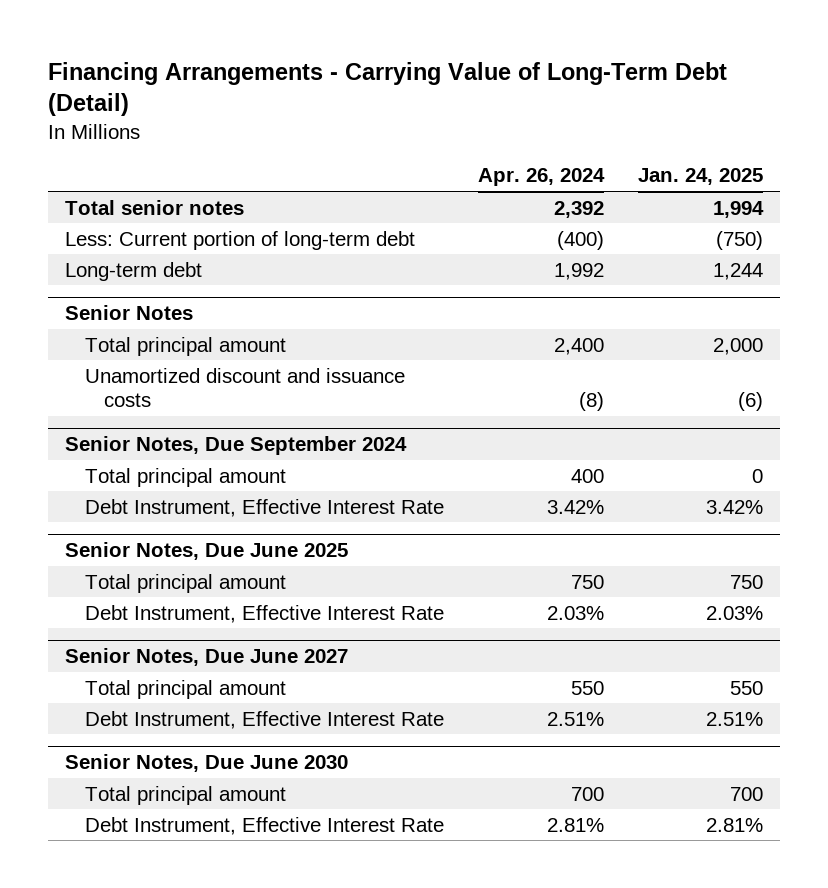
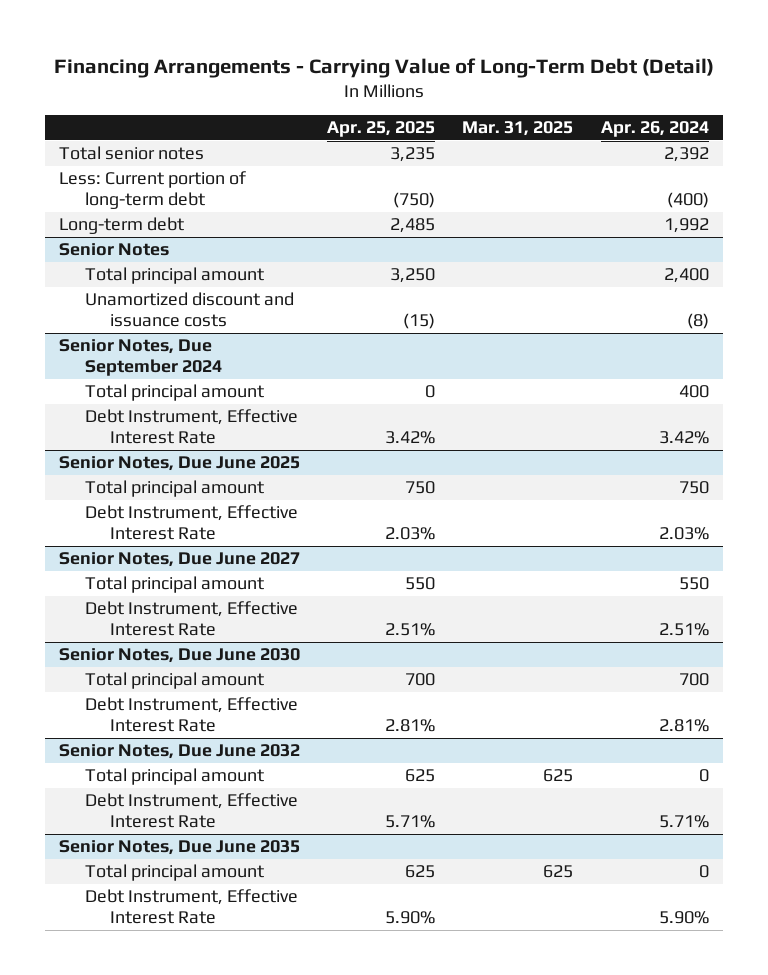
[637,168,763,186] Jan. 24, 2025 -> none
none -> [327,121,436,138] Apr. 25, 2025
none -> [462,121,574,137] Mar. 31, 2025
none -> [58,744,300,760] Senior Notes, Due June 2032
none -> [84,768,264,786] Total principal amount
none -> [84,793,298,828] Debt Instrument, Effective Interest Rate
none -> [58,840,300,856] Senior Notes, Due June 2035
none -> [84,864,264,882] Total principal amount
none -> [84,889,298,924] Debt Instrument, Effective Interest Rate

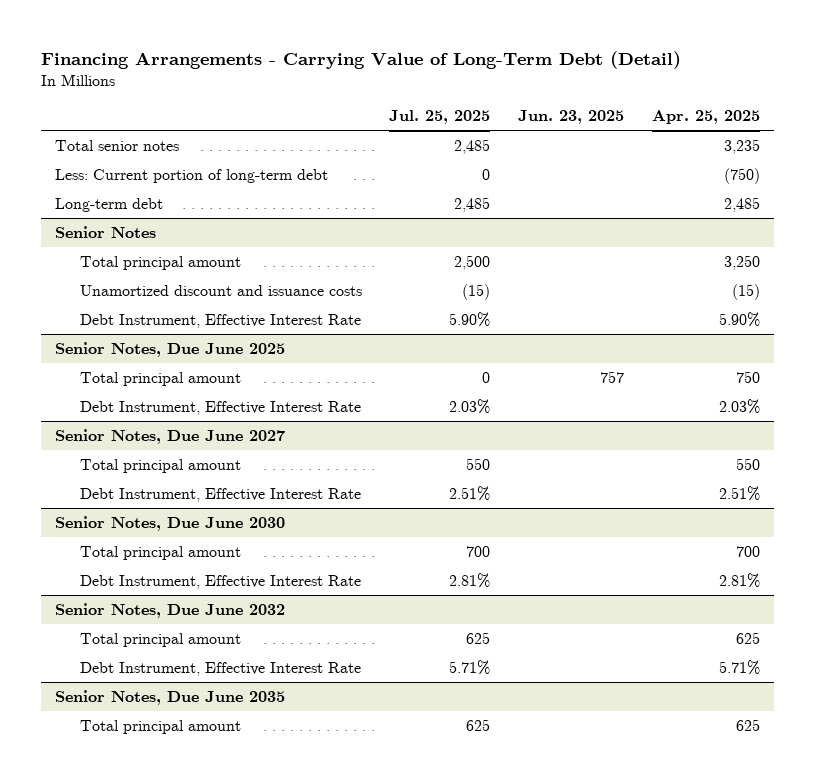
[462,121,574,137] Mar. 31, 2025 -> none
[600,121,709,138] Apr. 26, 2024 -> none
none -> [389,110,491,125] Jul. 25, 2025
none -> [518,110,625,125] Jun. 23, 2025
[58,339,222,376] Senior Notes, Due September 2024 -> none
[84,384,264,402] Total principal amount -> none
[385,430,436,444] 3.42% -> [718,311,760,327] 5.90%
[84,889,298,924] Debt Instrument, Effective Interest Rate -> none

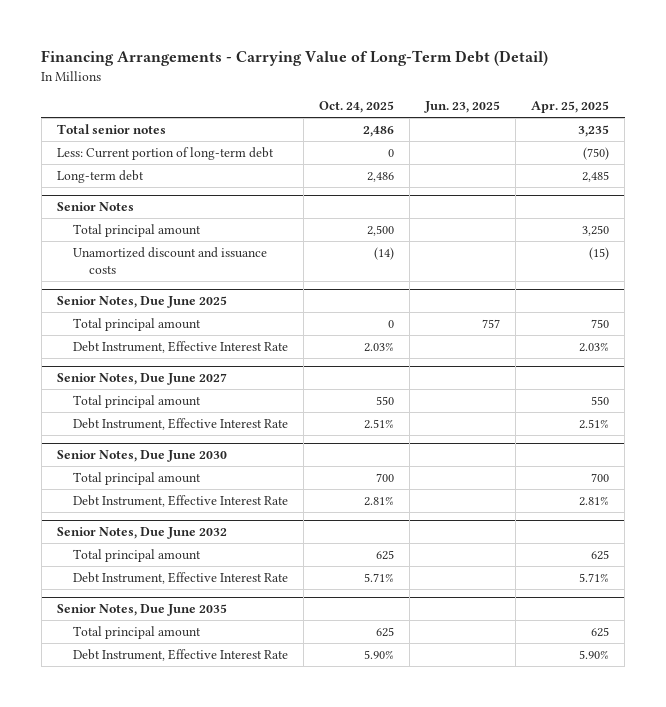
[389,110,491,125] Jul. 25, 2025 -> none
none -> [318,101,394,114] Oct. 24, 2025
[79,313,361,328] Debt Instrument, Effective Interest Rate -> none
none -> [72,648,288,661] Debt Instrument, Effective Interest Rate

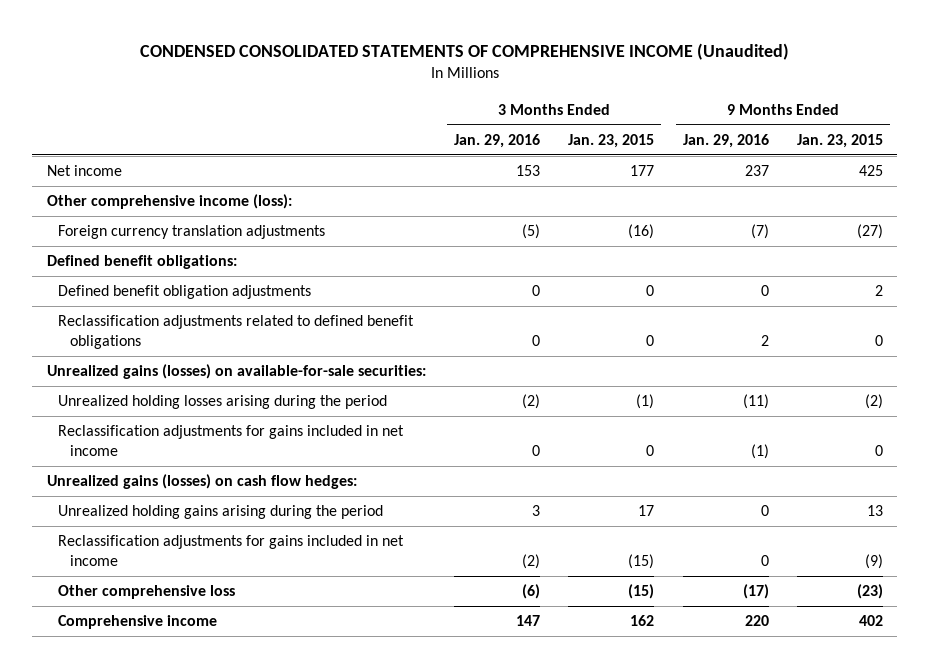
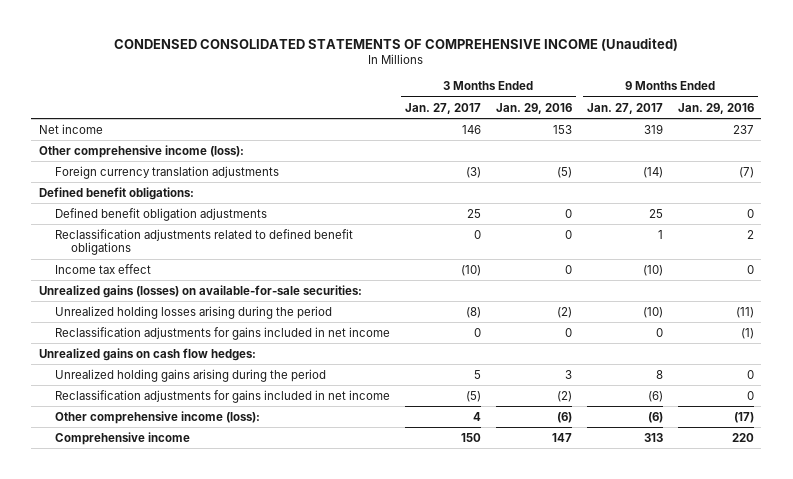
[568,133,655,148] Jan. 23, 2015 -> none
[797,133,884,148] Jan. 23, 2015 -> none
none -> [404,102,481,114] Jan. 27, 2017
none -> [586,102,663,114] Jan. 27, 2017
none -> [54,263,151,274] Income tax effect
[46,474,357,490] Unrealized gains (losses) on cash flow hedges: -> [38,347,256,361] Unrealized gains on cash flow hedges:
[58,585,236,600] Other comprehensive loss -> [54,410,260,424] Other comprehensive income (loss):

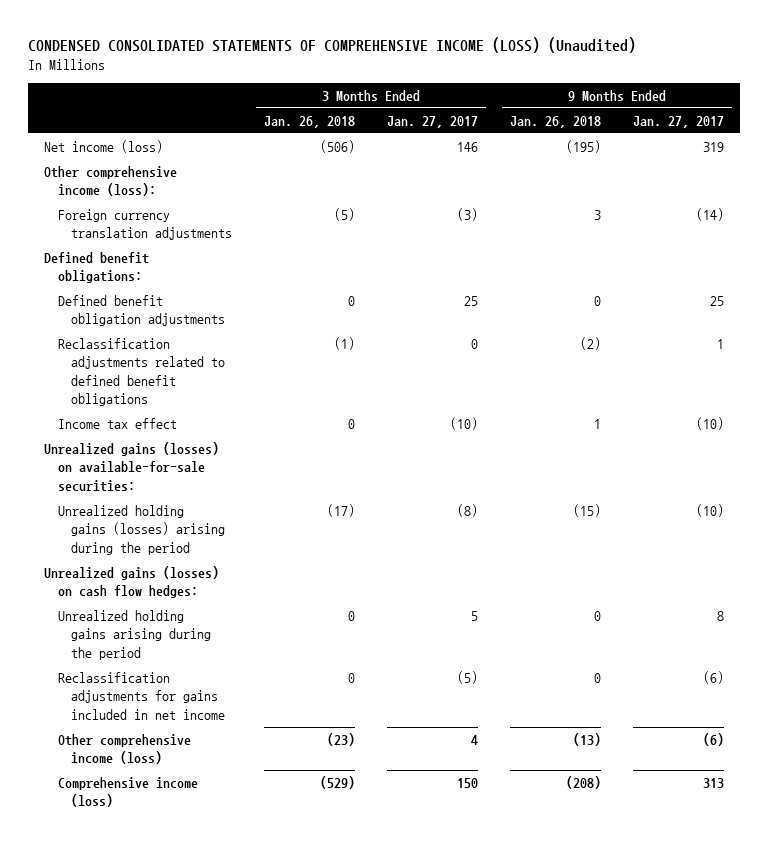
[114,37,679,51] CONDENSED CONSOLIDATED STATEMENTS OF COMPREHENSIVE INCOME (Unaudited) -> [27,36,636,53] CONDENSED CONSOLIDATED STATEMENTS OF COMPREHENSIVE INCOME (LOSS) (Unaudited)
[495,102,572,114] Jan. 29, 2016 -> none
[677,102,754,114] Jan. 29, 2016 -> none
none -> [264,115,356,128] Jan. 26, 2018
none -> [509,115,601,128] Jan. 26, 2018
[38,123,103,134] Net income -> [43,139,163,153] Net income (loss)
[54,326,390,340] Reclassification adjustments for gains included in net income -> none
[54,305,332,319] Unrealized holding losses arising during the period -> [57,504,226,555] Unrealized holding gains (losses) arising during the period
[38,347,256,361] Unrealized gains on cash flow hedges: -> [43,565,219,599] Unrealized gains (losses) on cash flow hedges:
[54,410,260,424] Other comprehensive income (loss): -> [57,733,191,765] Other comprehensive income (loss)
[54,431,190,445] Comprehensive income -> [57,776,198,808] Comprehensive income (loss)

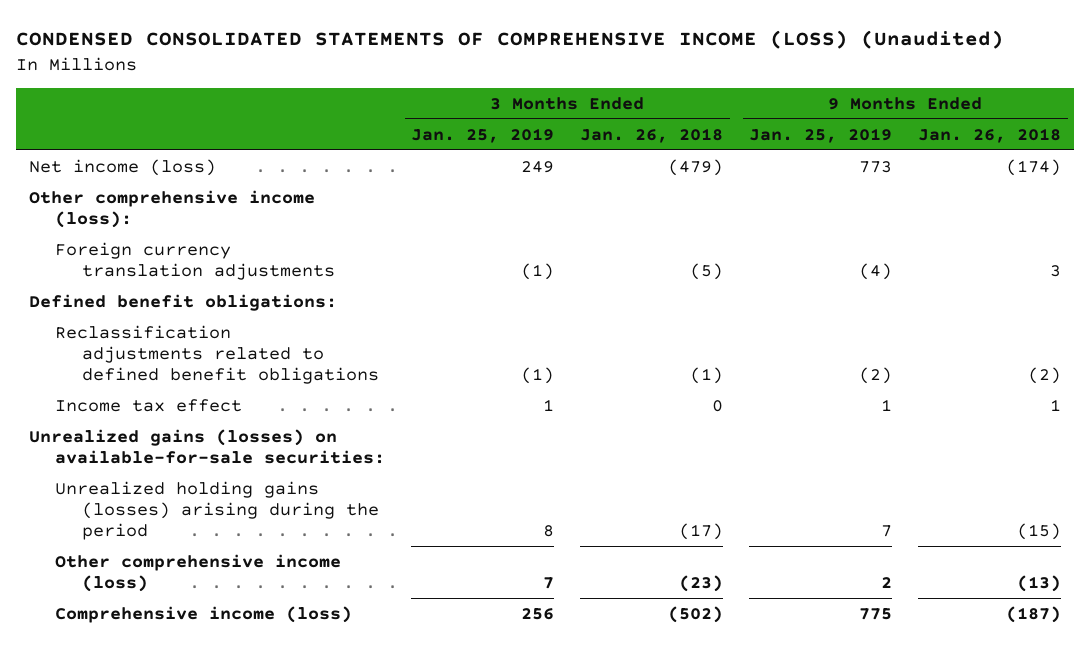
[387,115,479,128] Jan. 27, 2017 -> none
[632,115,724,128] Jan. 27, 2017 -> none
none -> [411,127,555,143] Jan. 25, 2019
none -> [749,127,893,143] Jan. 25, 2019
[320,139,356,153] (506) -> [668,158,724,176] (479)
[565,139,601,153] (195) -> [1006,158,1062,176] (174)
[57,294,226,327] Defined benefit obligation adjustments -> none
[43,565,219,599] Unrealized gains (losses) on cash flow hedges: -> none
[57,609,212,660] Unrealized holding gains arising during the period -> none
[57,671,226,720] Reclassification adjustments for gains included in net income -> none
[320,775,356,789] (529) -> [668,605,724,623] (502)
[565,775,601,789] (208) -> [1006,605,1062,623] (187)

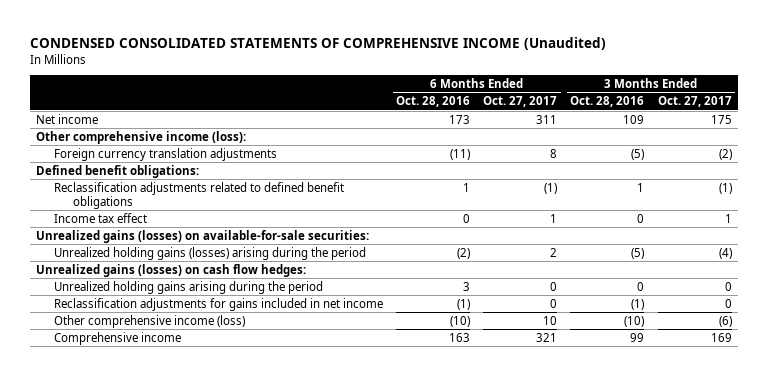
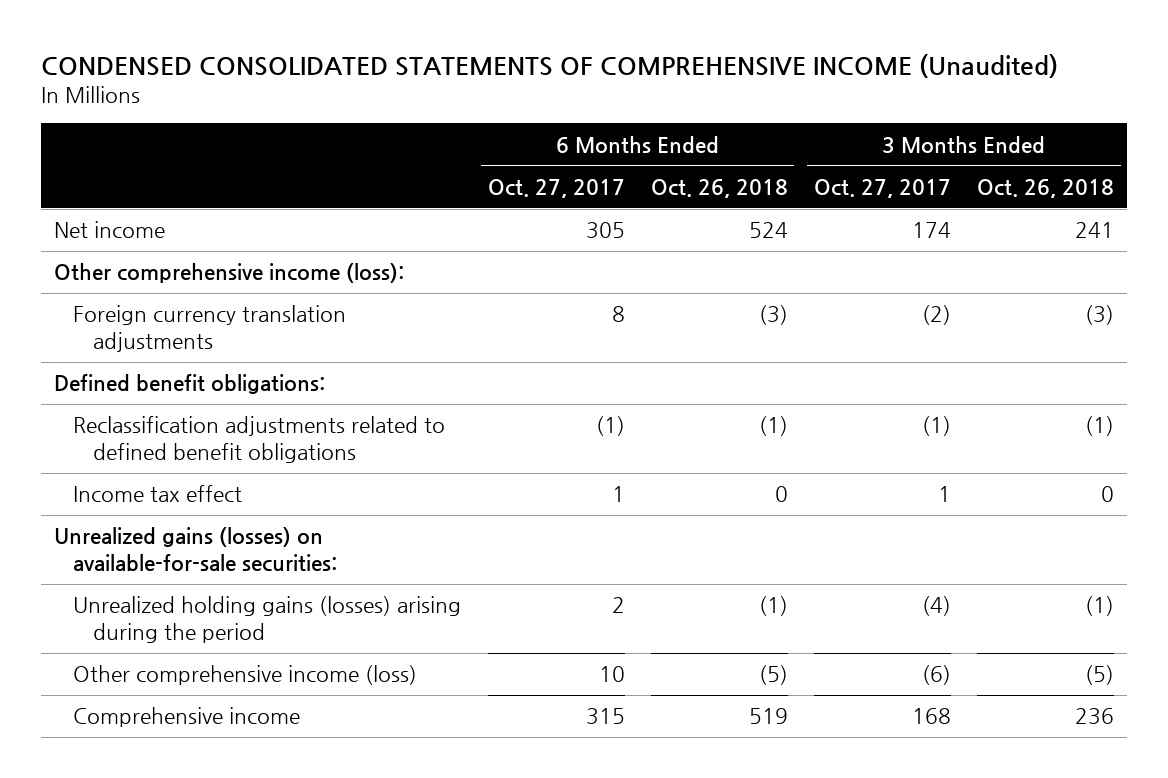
[396,96,471,108] Oct. 28, 2016 -> none
[570,96,645,108] Oct. 28, 2016 -> none
none -> [650,178,788,198] Oct. 26, 2018
none -> [977,178,1115,198] Oct. 26, 2018
[536,114,558,124] 311 -> [585,222,625,240] 305
[710,114,732,124] 175 -> [911,222,951,239] 174
[36,263,307,277] Unrealized gains (losses) on cash flow hedges: -> none
[54,280,324,294] Unrealized holding gains arising during the period -> none
[54,297,384,311] Reclassification adjustments for gains included in net income -> none
[536,332,558,342] 321 -> [585,708,625,726] 315
[710,332,732,342] 169 -> [911,708,951,725] 168

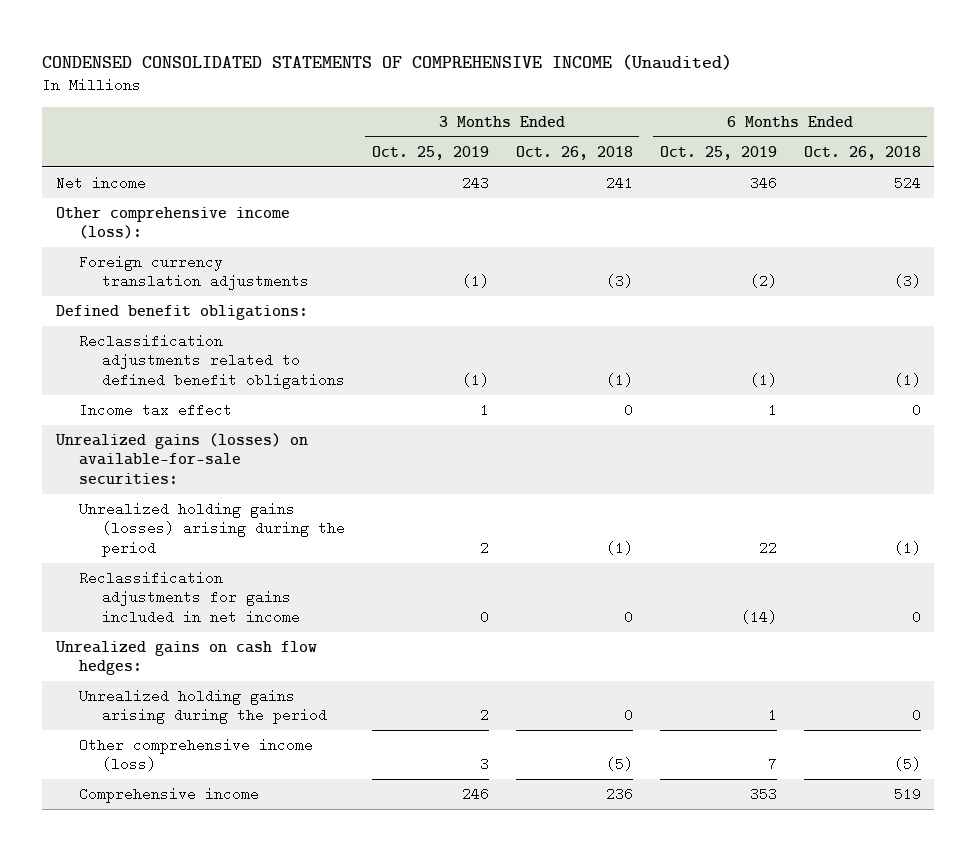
[487,178,625,198] Oct. 27, 2017 -> none
[813,178,951,198] Oct. 27, 2017 -> none
none -> [371,145,489,160] Oct. 25, 2019
none -> [659,145,777,160] Oct. 25, 2019
none -> [78,571,300,624] Reclassification adjustments for gains included in net income
none -> [54,641,317,676] Unrealized gains on cash flow hedges:
none -> [78,689,327,725] Unrealized holding gains arising during the period

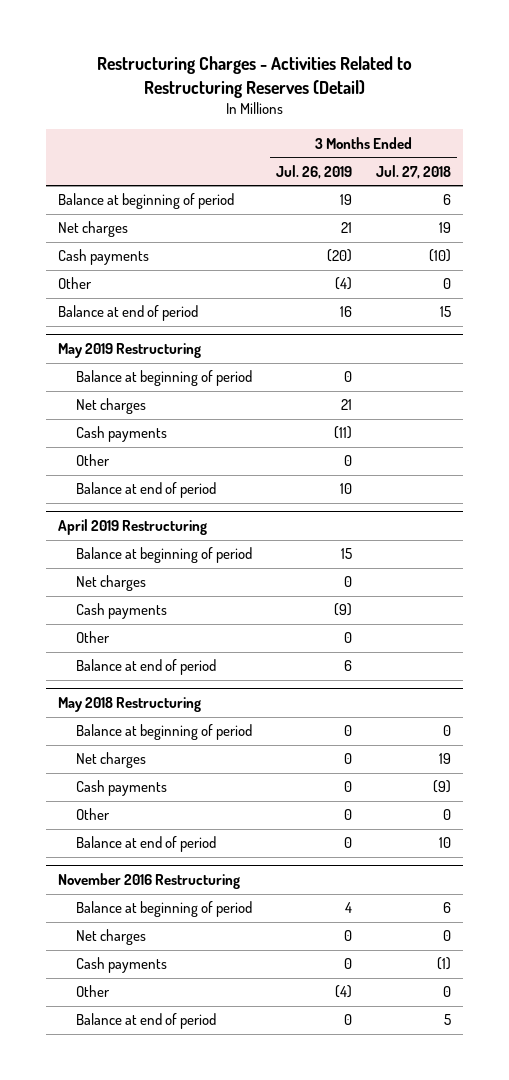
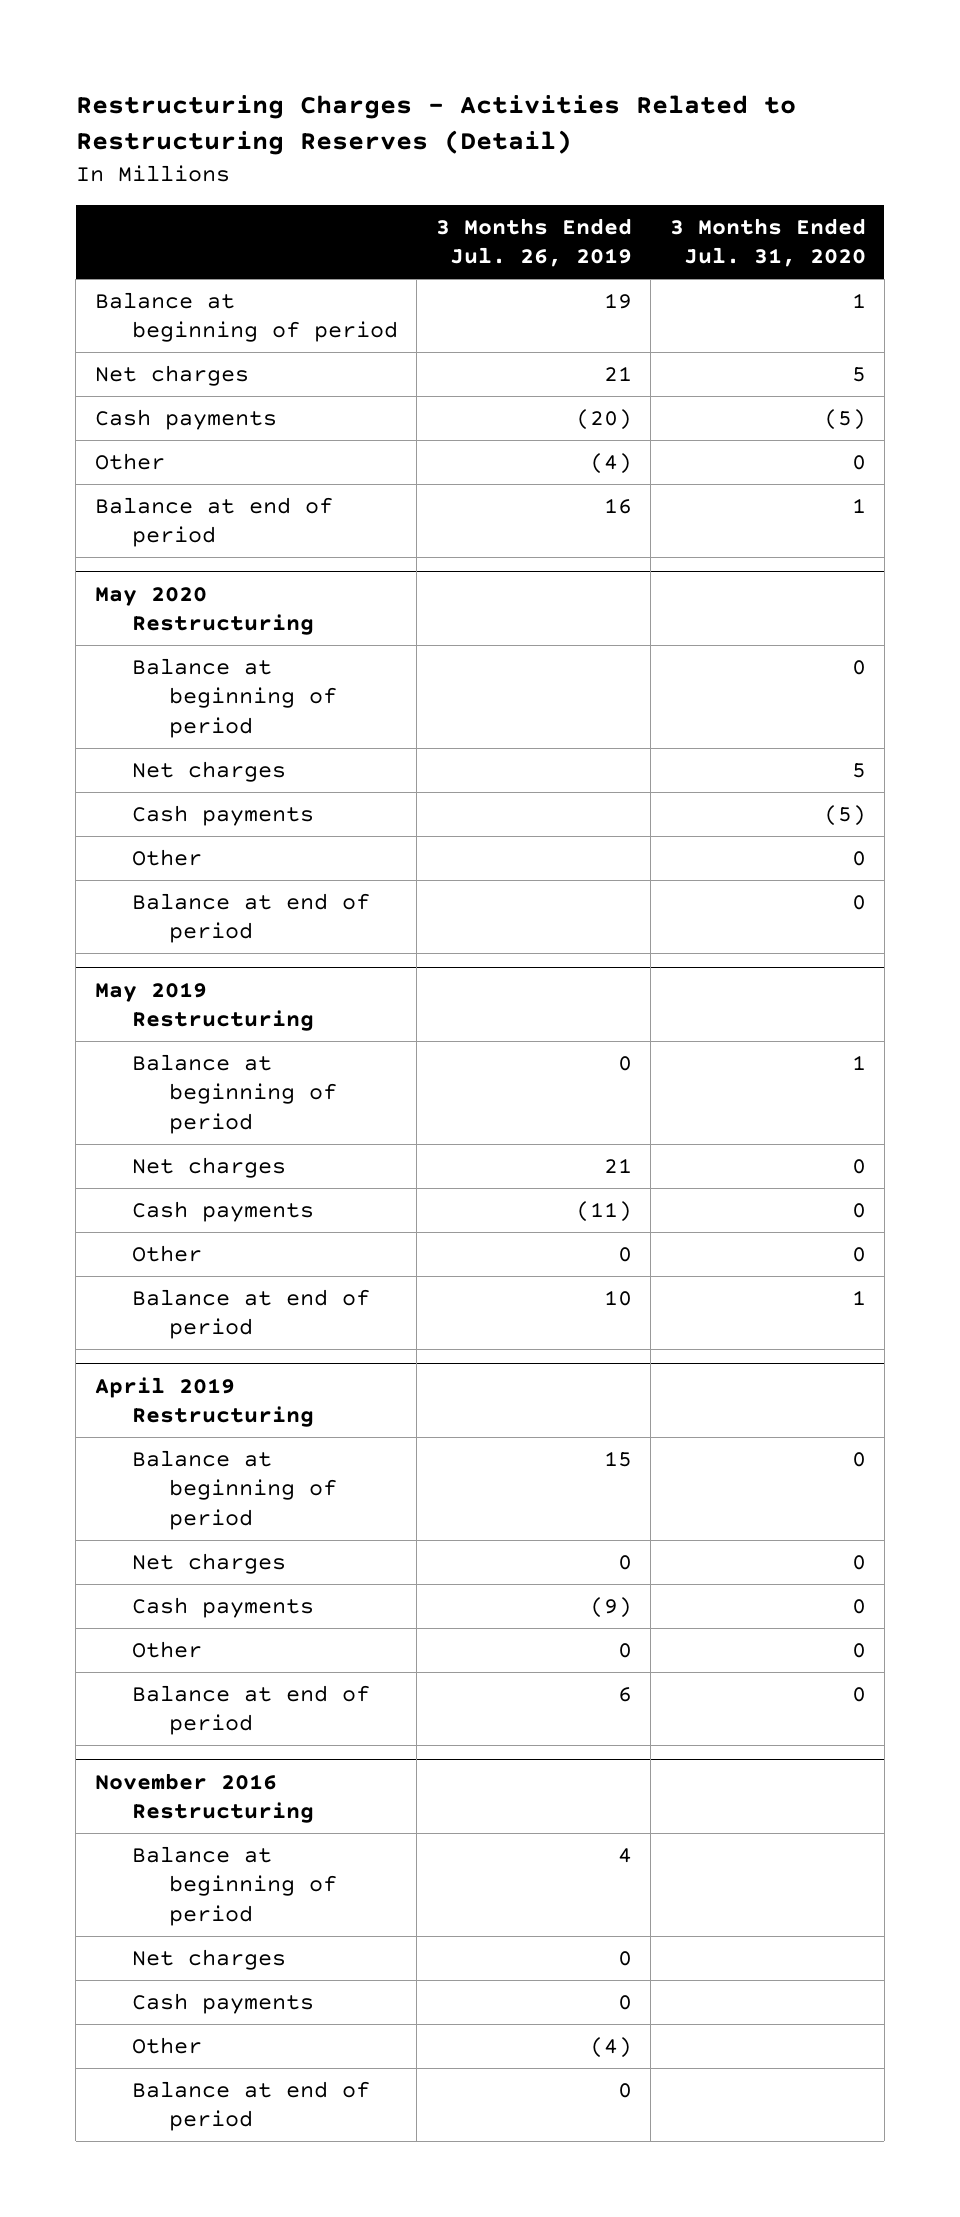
[376,164,452,179] Jul. 27, 2018 -> none
none -> [669,217,866,268] 3 Months Ended Jul. 31, 2020
none -> [94,586,314,636] May 2020 Restructuring
none -> [131,657,338,739] Balance at beginning of period
none -> [131,760,286,782] Net charges
none -> [131,804,314,826] Cash payments
none -> [131,848,202,866] Other
none -> [131,892,370,944] Balance at end of period
[58,697,202,713] May 2018 Restructuring -> none
[76,724,253,741] Balance at beginning of period -> none
[76,752,147,769] Net charges -> none
[76,780,168,797] Cash payments -> none
[76,808,111,821] Other -> none
[76,836,217,853] Balance at end of period -> none

